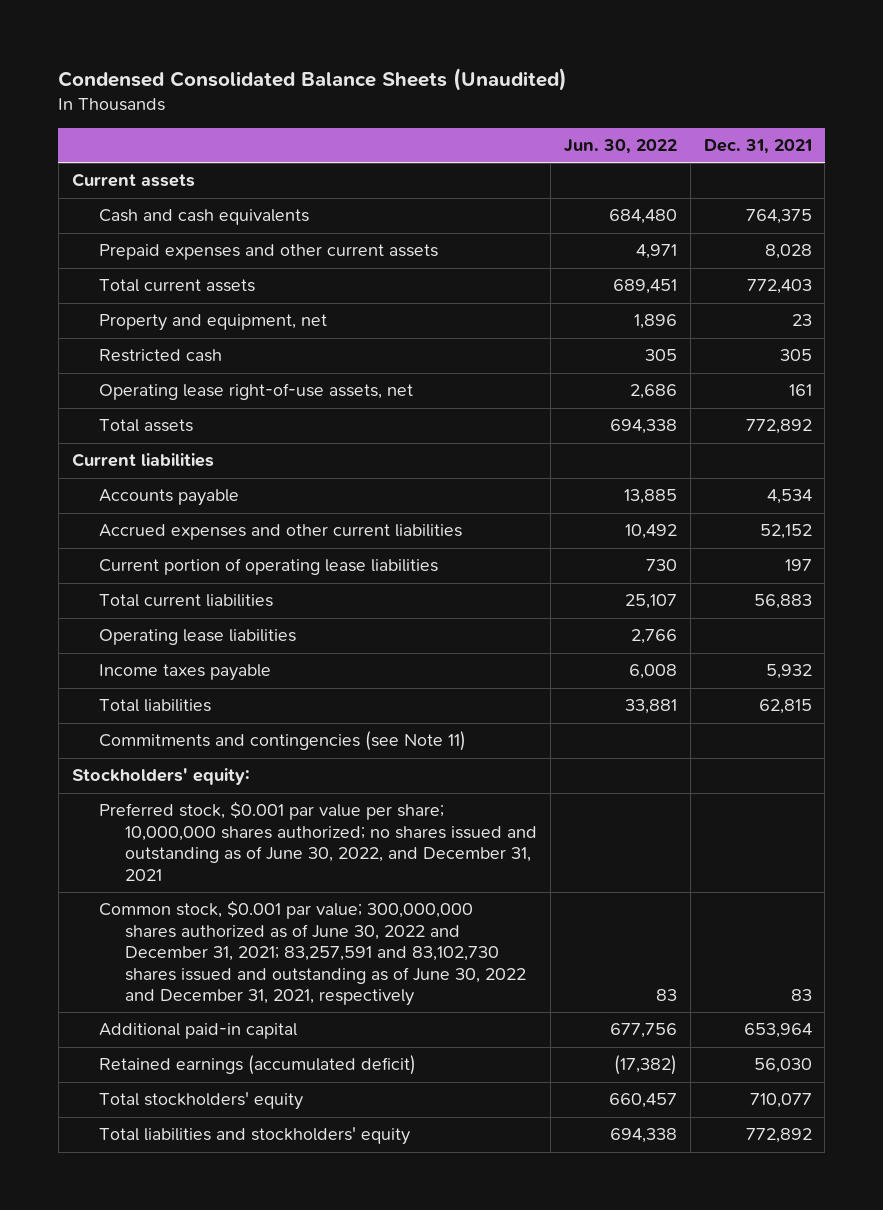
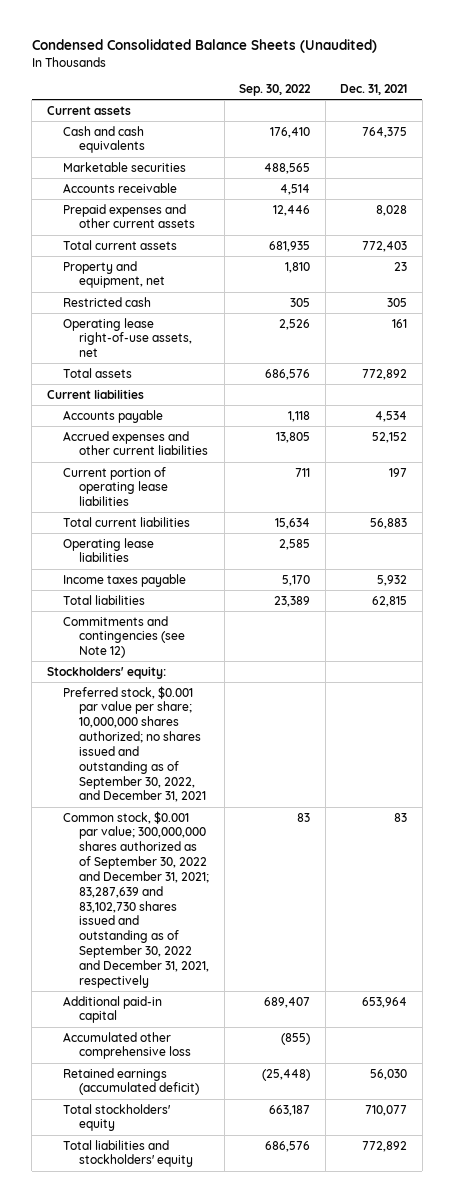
[563,139,677,155] Jun. 30, 2022 -> none
none -> [239,84,312,97] Sep. 30, 2022
none -> [63,161,187,172] Marketable securities
none -> [63,182,178,193] Accounts receivable
[98,731,466,752] Commitments and contingencies (see Note 11) -> [63,615,186,659] Commitments and contingencies (see Note 12)
[98,801,538,881] Preferred stock, $0.001 par value per share; 10,000,000 shares authorized; no shares issued and outstanding as of June 30, 2022, and December 31, 2021 -> [63,685,207,803] Preferred stock, $0.001 par value per share; 10,000,000 shares authorized; no shares issued and outstanding as of September 30, 2022, and December 31, 2021
[98,900,527,1007] Common stock, $0.001 par value; 300,000,000 shares authorized as of June 30, 2022 and December 31, 2021; 83,257,591 and 83,102,730 shares issued and outstanding as of June 30, 2022 and December 31, 2021, respectively -> [63,810,210,988] Common stock, $0.001 par value; 300,000,000 shares authorized as of September 30, 2022 and December 31, 2021; 83,287,639 and 83,102,730 shares issued and outstanding as of September 30, 2022 and December 31, 2021, respectively
none -> [63,1031,192,1060] Accumulated other comprehensive loss

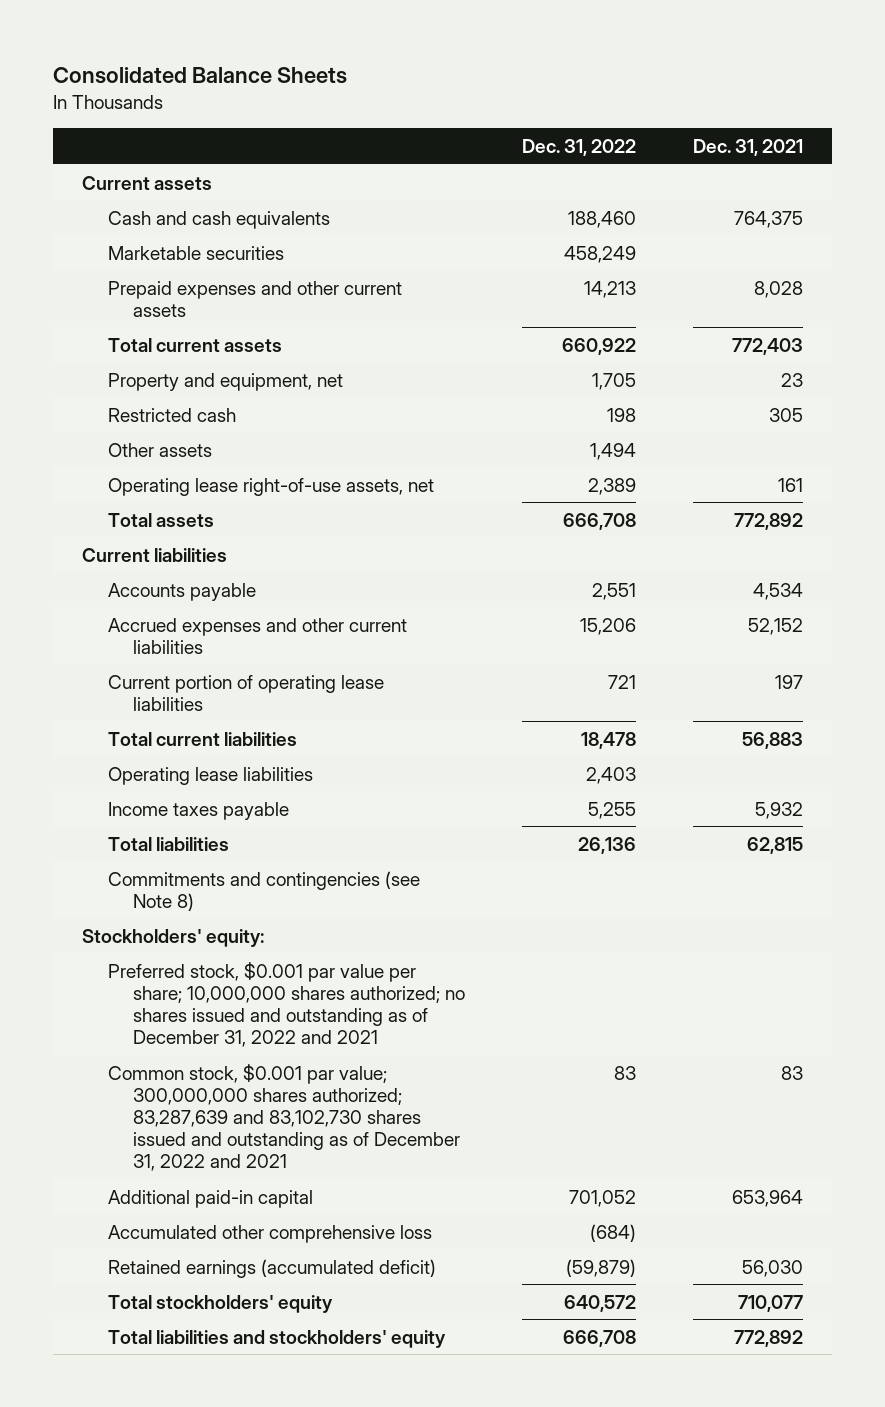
[31,39,377,54] Condensed Consolidated Balance Sheets (Unaudited) -> [53,67,348,85] Consolidated Balance Sheets
[239,84,312,97] Sep. 30, 2022 -> none
none -> [522,139,637,157] Dec. 31, 2022
[63,182,178,193] Accounts receivable -> none
none -> [107,442,212,457] Other assets
[63,615,186,659] Commitments and contingencies (see Note 12) -> [107,870,420,911] Commitments and contingencies (see Note 8)
[63,685,207,803] Preferred stock, $0.001 par value per share; 10,000,000 shares authorized; no shares issued and outstanding as of September 30, 2022, and December 31, 2021 -> [107,961,466,1048] Preferred stock, $0.001 par value per share; 10,000,000 shares authorized; no shares issued and outstanding as of December 31, 2022 and 2021
[63,810,210,988] Common stock, $0.001 par value; 300,000,000 shares authorized as of September 30, 2022 and December 31, 2021; 83,287,639 and 83,102,730 shares issued and outstanding as of September 30, 2022 and December 31, 2021, respectively -> [107,1063,461,1172] Common stock, $0.001 par value; 300,000,000 shares authorized; 83,287,639 and 83,102,730 shares issued and outstanding as of December 31, 2022 and 2021

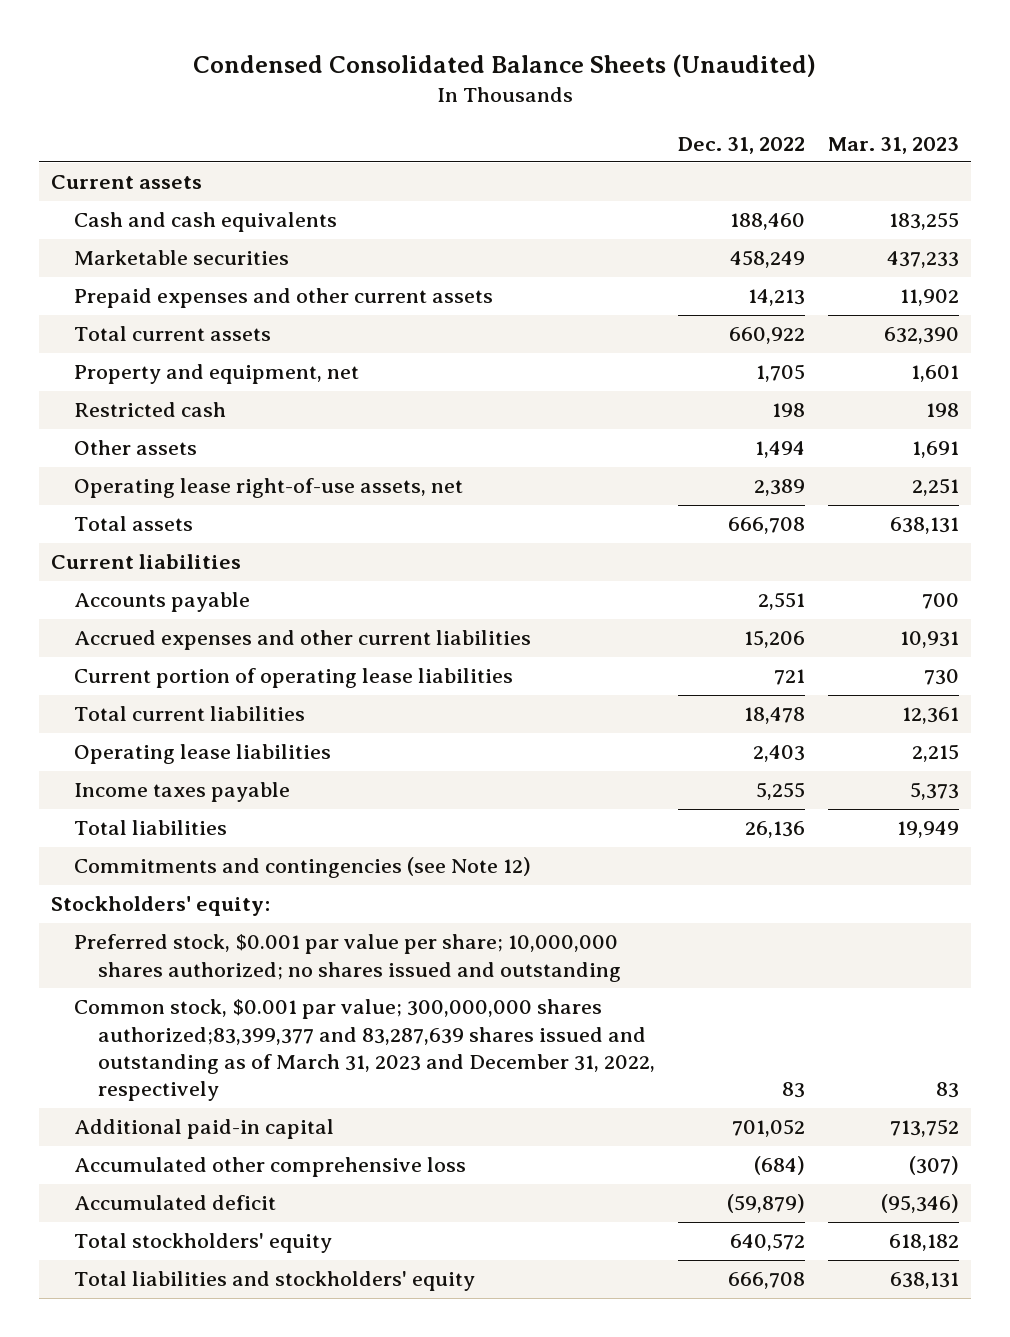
[53,67,348,85] Consolidated Balance Sheets -> [193,54,817,78] Condensed Consolidated Balance Sheets (Unaudited)
[693,139,804,157] Dec. 31, 2021 -> none
none -> [828,136,960,154] Mar. 31, 2023
[107,870,420,911] Commitments and contingencies (see Note 8) -> [74,857,532,879] Commitments and contingencies (see Note 12)
[107,961,466,1048] Preferred stock, $0.001 par value per share; 10,000,000 shares authorized; no shares issued and outstanding as of December 31, 2022 and 2021 -> [74,934,621,982] Preferred stock, $0.001 par value per share; 10,000,000 shares authorized; no shares issued and outstanding
[107,1063,461,1172] Common stock, $0.001 par value; 300,000,000 shares authorized; 83,287,639 and 83,102,730 shares issued and outstanding as of December 31, 2022 and 2021 -> [74,999,655,1102] Common stock, $0.001 par value; 300,000,000 shares authorized;83,399,377 and 83,287,639 shares issued and outstanding as of March 31, 2023 and December 31, 2022, respectively
[107,1258,436,1278] Retained earnings (accumulated deficit) -> [74,1195,277,1211] Accumulated deficit

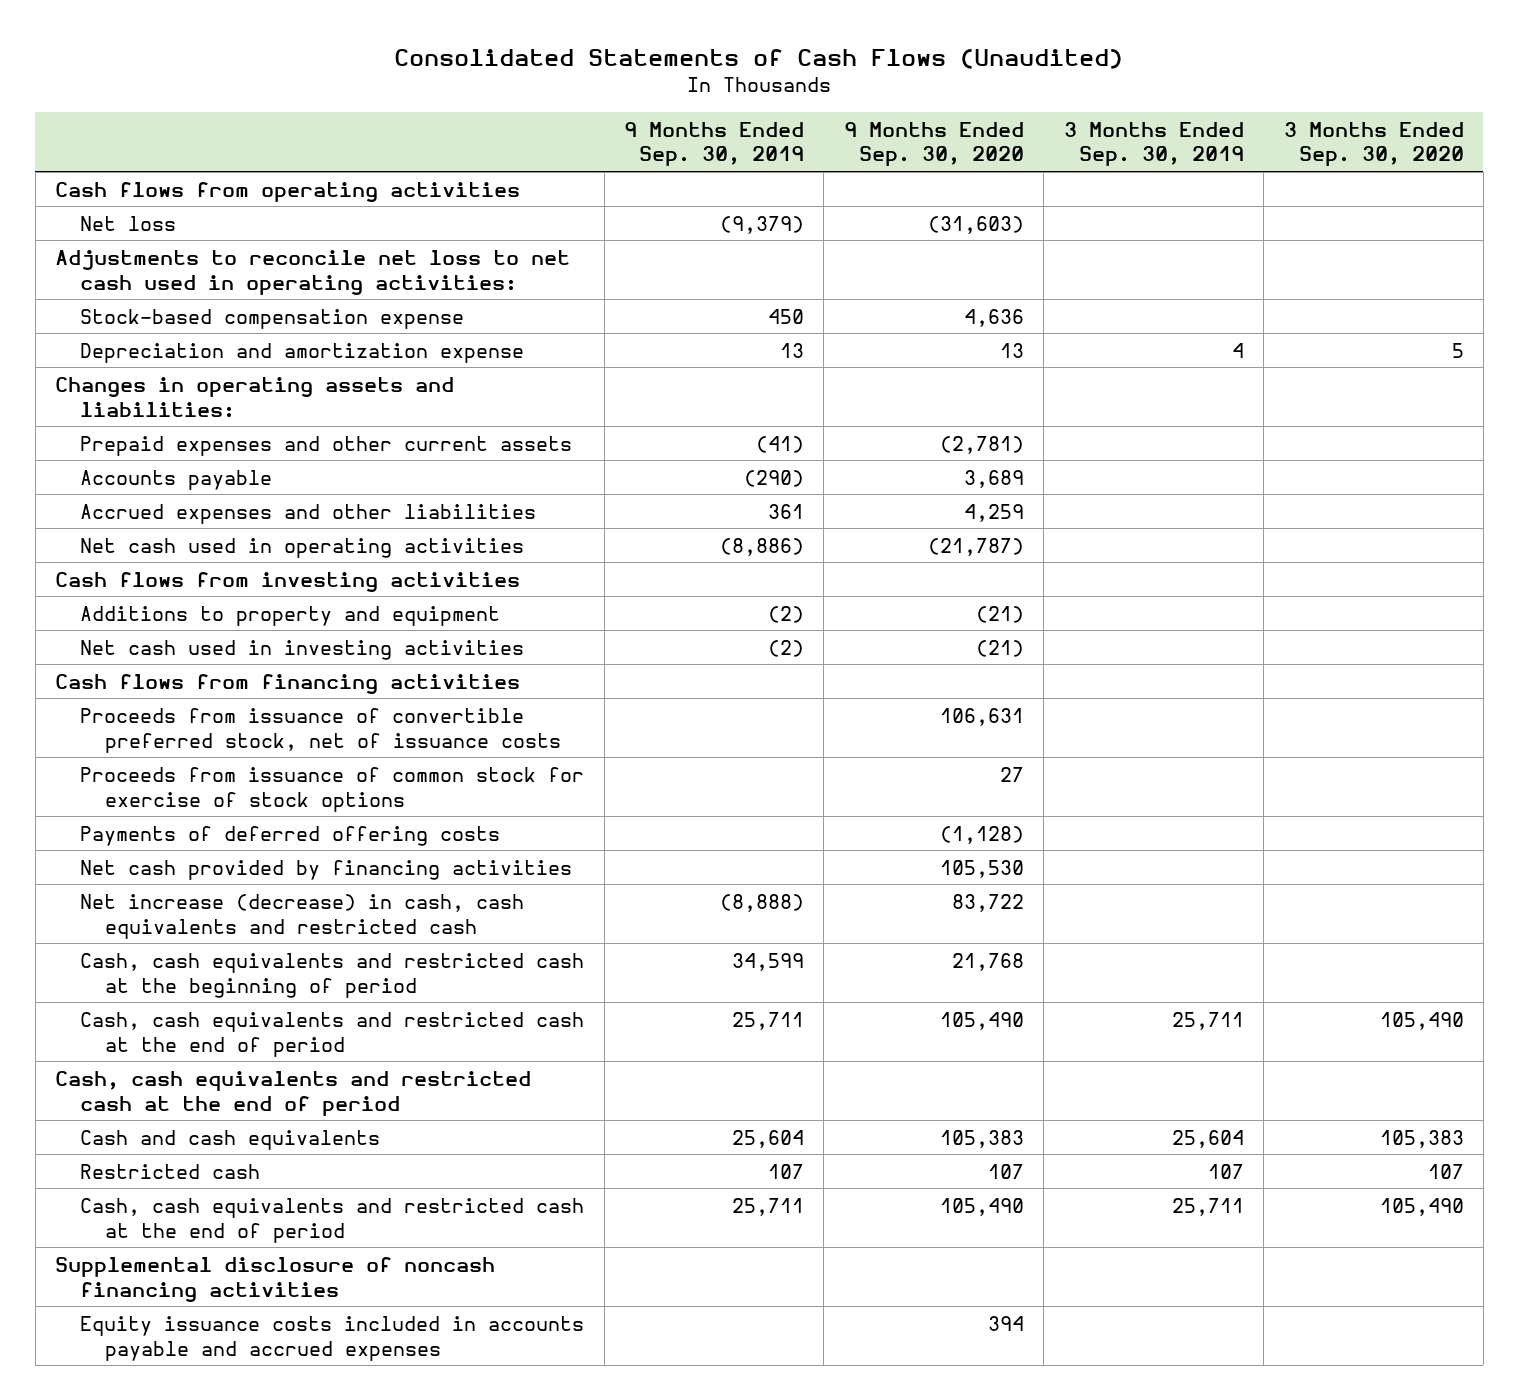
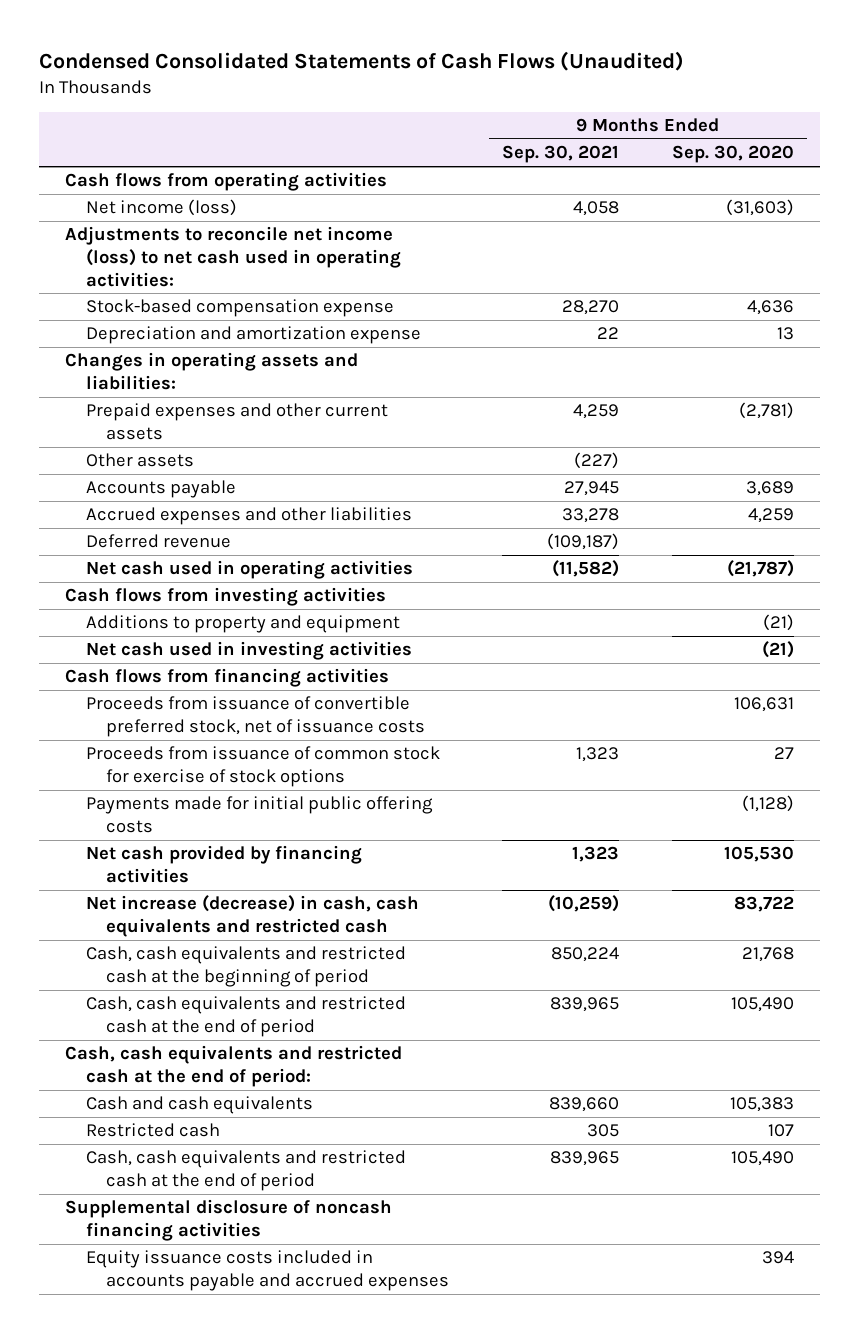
[394,48,1124,69] Consolidated Statements of Cash Flows (Unaudited) -> [38,50,684,71] Condensed Consolidated Statements of Cash Flows (Unaudited)
[623,121,804,167] 9 Months Ended Sep. 30, 2019 -> none
[1063,121,1244,167] 3 Months Ended Sep. 30, 2019 -> none
[1283,121,1464,167] 3 Months Ended Sep. 30, 2020 -> none
none -> [501,145,619,164] Sep. 30, 2021
[80,215,177,231] Net loss -> [85,199,237,217] Net income (loss)
[55,249,571,295] Adjustments to reconcile net loss to net cash used in operating activities: -> [65,226,401,287] Adjustments to reconcile net income (loss) to net cash used in operating activities:
none -> [85,453,194,468] Other assets
none -> [85,534,231,549] Deferred revenue
[80,825,501,846] Payments of deferred offering costs -> [85,796,433,834] Payments made for initial public offering costs
[55,1070,532,1116] Cash, cash equivalents and restricted cash at the end of period -> [65,1045,403,1088] Cash, cash equivalents and restricted cash at the end of period:

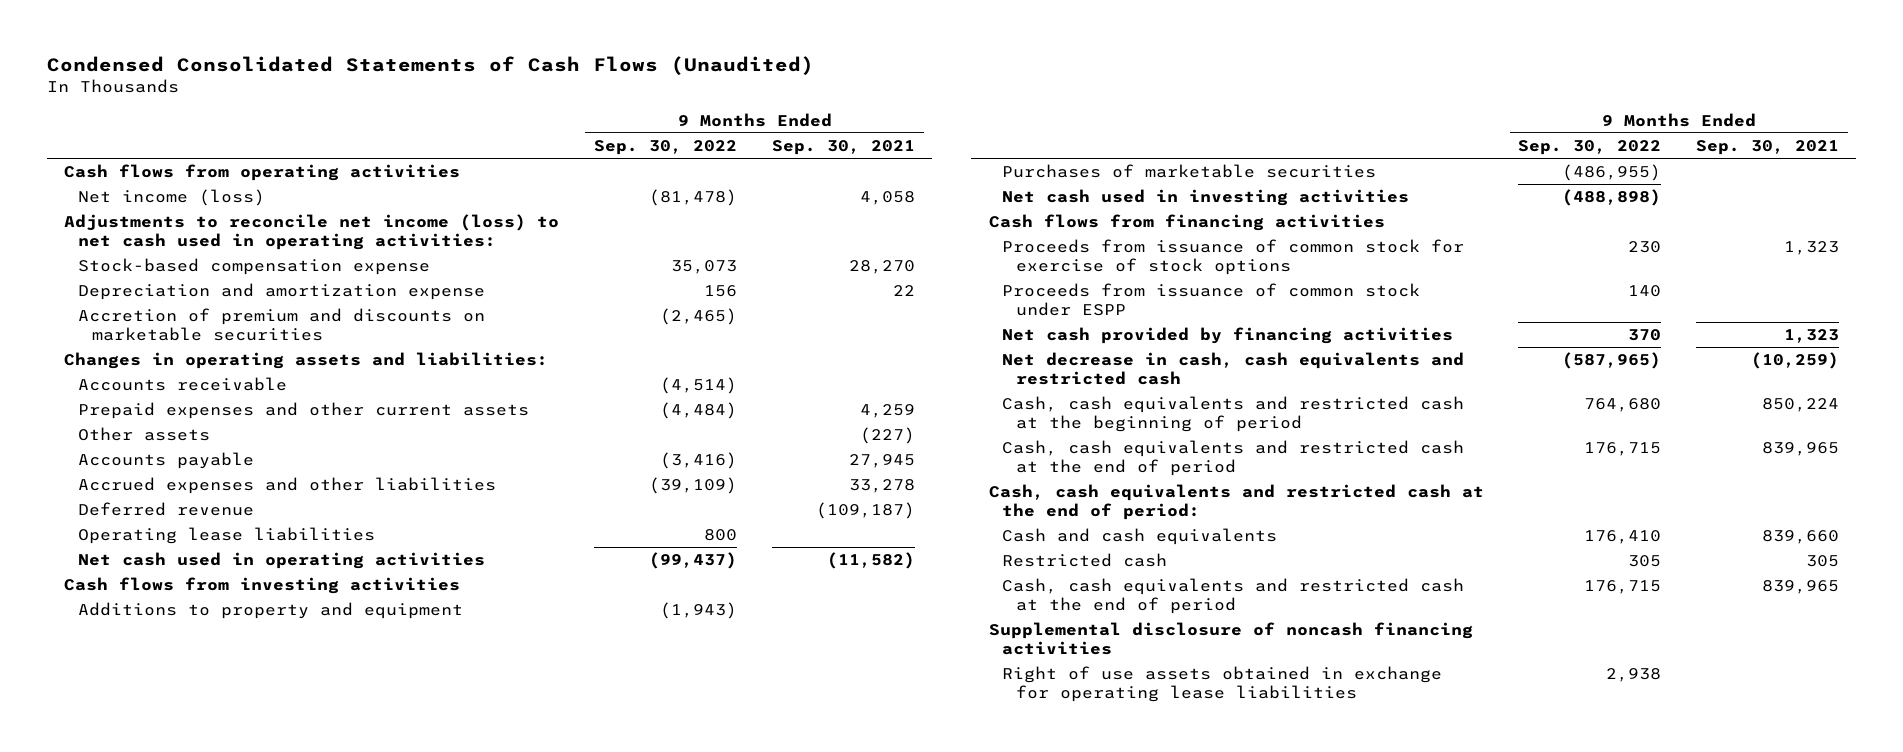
[671,145,794,164] Sep. 30, 2020 -> none
none -> [594,139,738,155] Sep. 30, 2022
none -> [78,308,486,341] Accretion of premium and discounts on marketable securities
none -> [78,377,288,392] Accounts receivable
none -> [78,527,376,545] Operating lease liabilities
none -> [1002,164,1377,179] Purchases of marketable securities
[85,696,425,738] Proceeds from issuance of convertible preferred stock, net of issuance costs -> none
[85,796,433,834] Payments made for initial public offering costs -> none
none -> [1002,283,1421,316] Proceeds from issuance of common stock under ESPP
[85,895,419,938] Net increase (decrease) in cash, cash equivalents and restricted cash -> [1002,352,1465,385] Net decrease in cash, cash equivalents and restricted cash
[85,1250,449,1292] Equity issuance costs included in accounts payable and accrued expenses -> none
none -> [1002,666,1443,702] Right of use assets obtained in exchange for operating lease liabilities

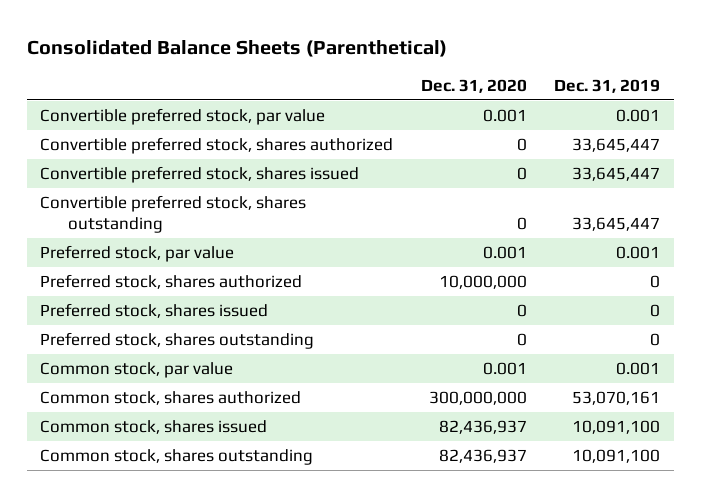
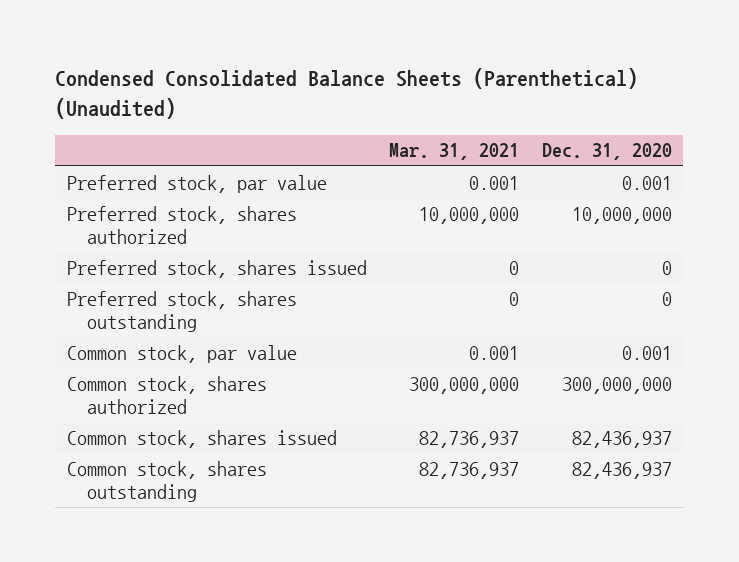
[26,39,447,57] Consolidated Balance Sheets (Parenthetical) -> [55,68,639,120] Condensed Consolidated Balance Sheets (Parenthetical) (Unaudited)
[554,78,661,93] Dec. 31, 2019 -> none
none -> [389,143,520,161] Mar. 31, 2021
[40,108,326,126] Convertible preferred stock, par value -> none
[40,137,394,155] Convertible preferred stock, shares authorized -> none
[40,166,360,184] Convertible preferred stock, shares issued -> none
[40,195,307,233] Convertible preferred stock, shares outstanding -> none

